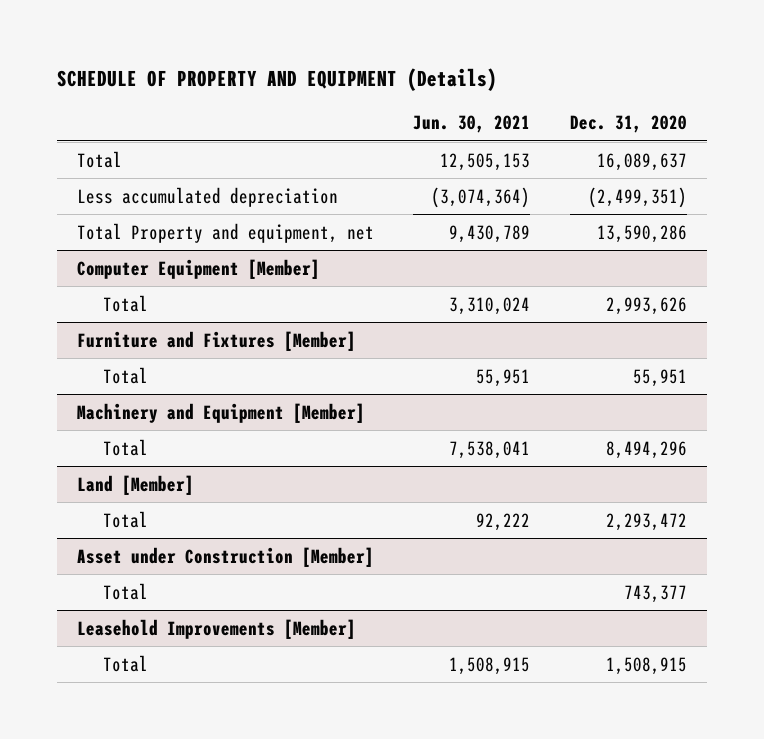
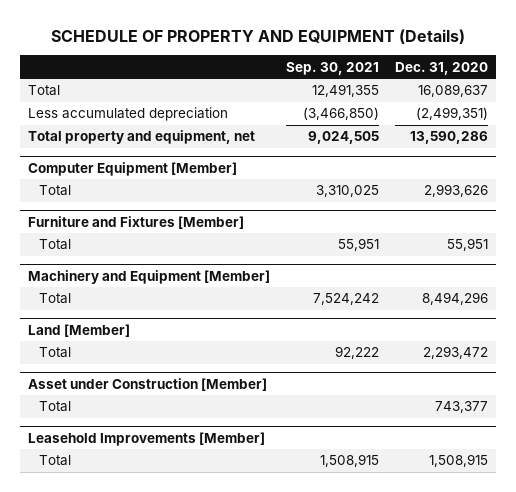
[413,115,531,134] Jun. 30, 2021 -> none
none -> [286,61,380,75] Sep. 30, 2021
[76,222,374,243] Total Property and equipment, net -> [28,130,256,145] Total property and equipment, net

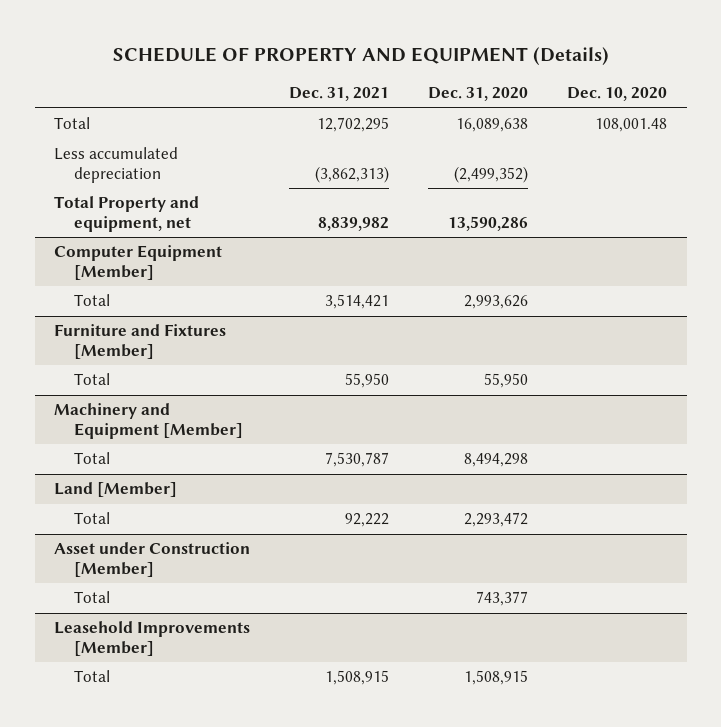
[286,61,380,75] Sep. 30, 2021 -> none
none -> [289,87,390,102] Dec. 31, 2021
none -> [567,87,668,102] Dec. 10, 2020
[418,84,489,98] 16,089,637 -> [456,118,529,133] 16,089,638
[416,107,489,121] (2,499,351) -> [454,165,529,183] (2,499,352)
[28,130,256,145] Total property and equipment, net -> [54,196,200,232] Total Property and equipment, net
[447,238,489,252] 55,951 -> [484,373,529,389] 55,950
[422,292,489,306] 8,494,296 -> [464,453,529,468] 8,494,298

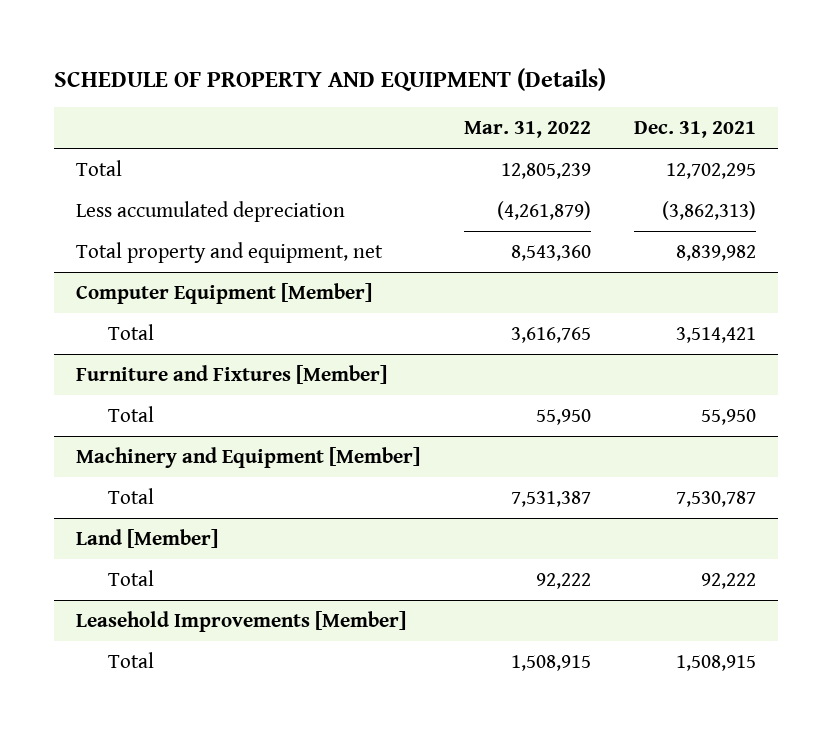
[428,87,529,102] Dec. 31, 2020 -> none
[567,87,668,102] Dec. 10, 2020 -> none
none -> [463,121,591,139] Mar. 31, 2022
[54,196,200,232] Total Property and equipment, net -> [76,241,384,263] Total property and equipment, net
[54,542,251,577] Asset under Construction [Member] -> none
[73,591,110,604] Total -> none

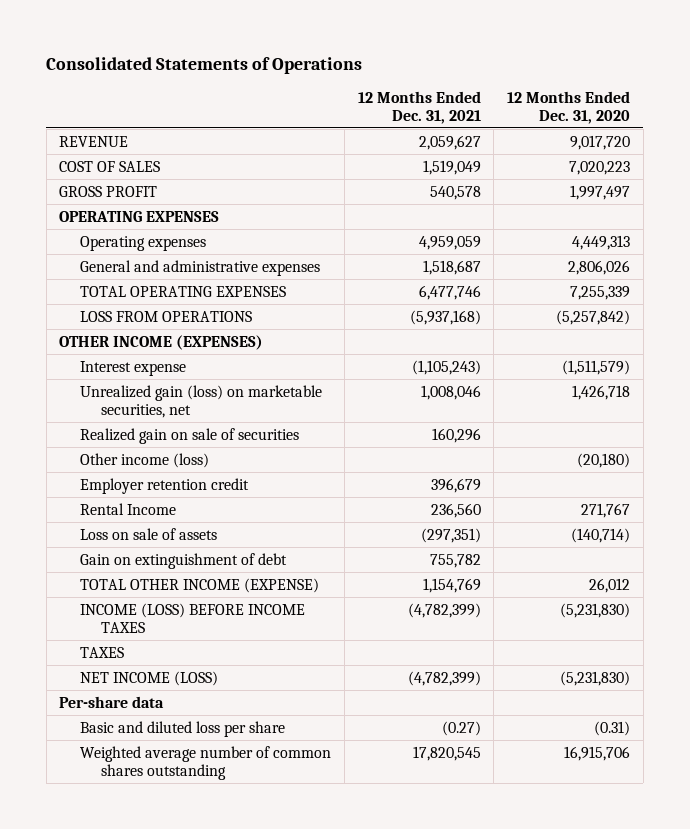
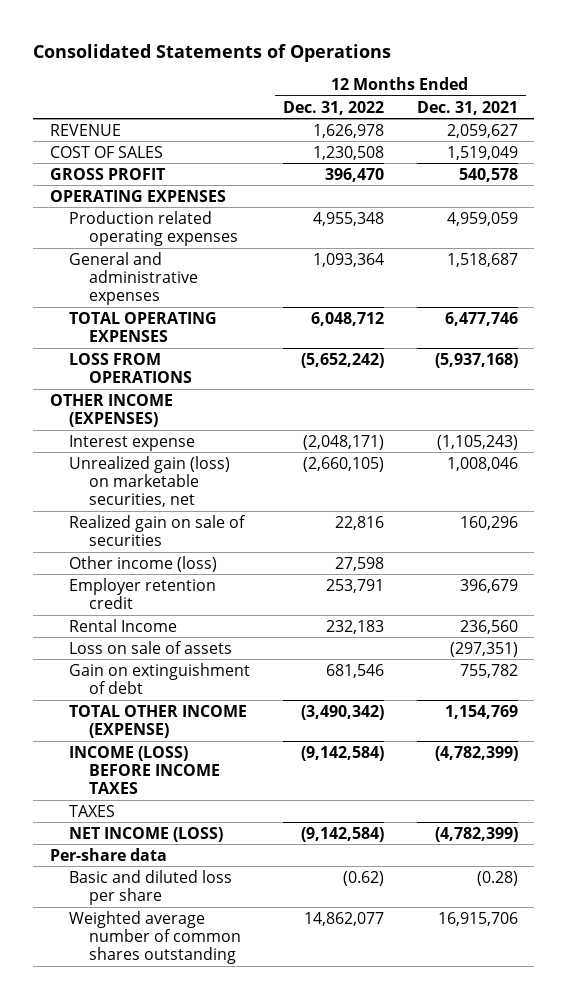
[507,90,631,124] 12 Months Ended Dec. 31, 2020 -> none
none -> [283,100,385,115] Dec. 31, 2022
[80,235,207,251] Operating expenses -> [69,210,239,247] Production related operating expenses
[441,720,481,736] (0.27) -> [476,870,518,886] (0.28)
[412,745,481,761] 17,820,545 -> [437,911,518,926] 16,915,706

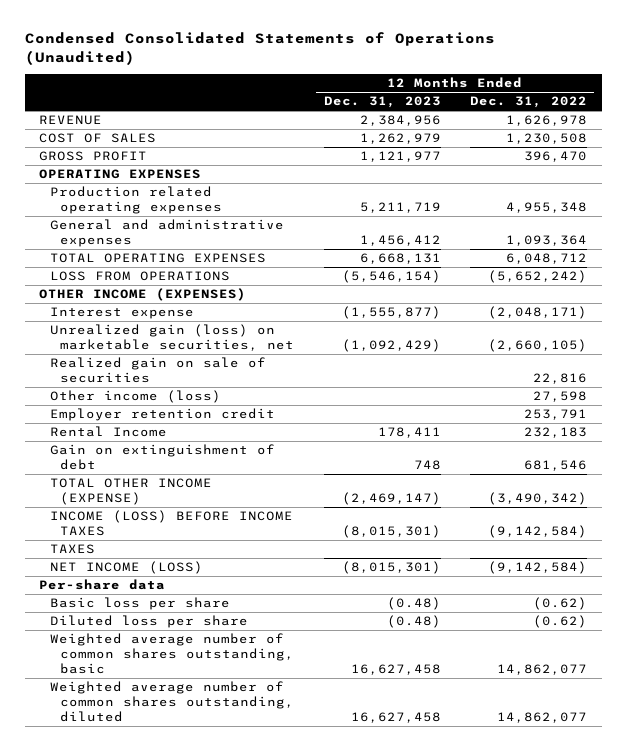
[33,43,392,62] Consolidated Statements of Operations -> [24,32,495,65] Condensed Consolidated Statements of Operations (Unaudited)
[416,100,518,115] Dec. 31, 2021 -> none
none -> [323,96,441,109] Dec. 31, 2023
[69,640,233,654] Loss on sale of assets -> none
[69,869,233,906] Basic and diluted loss per share -> [49,597,230,611] Basic loss per share
none -> [49,615,248,629] Diluted loss per share
[69,910,242,965] Weighted average number of common shares outstanding -> [49,633,295,675] Weighted average number of common shares outstanding, basic
none -> [49,681,295,723] Weighted average number of common shares outstanding, diluted

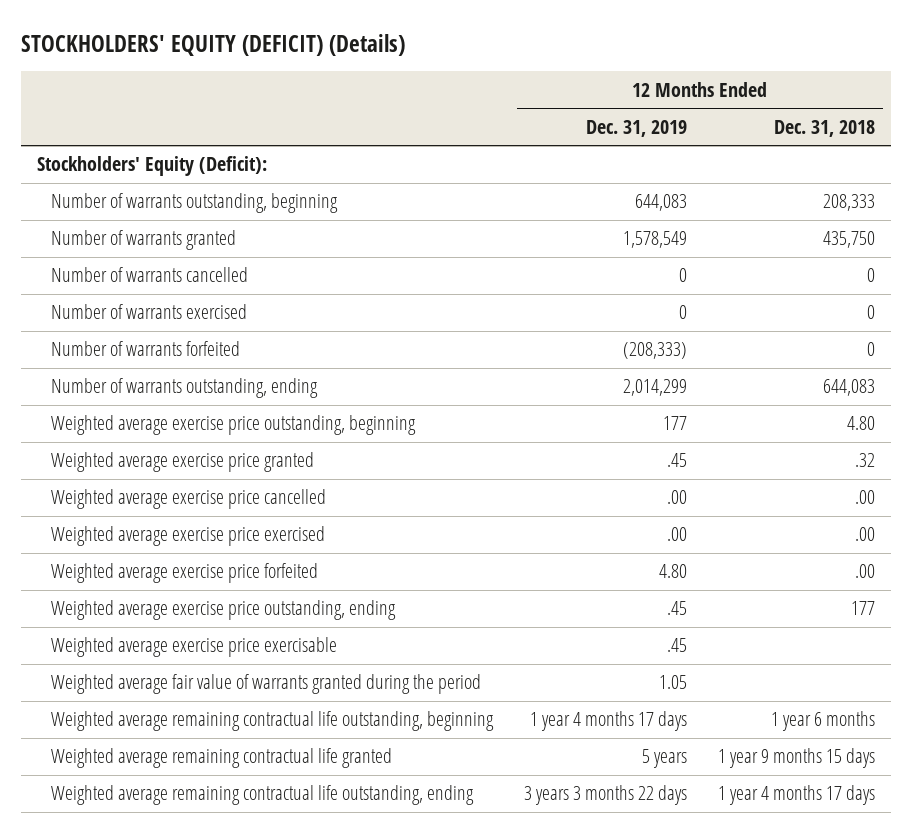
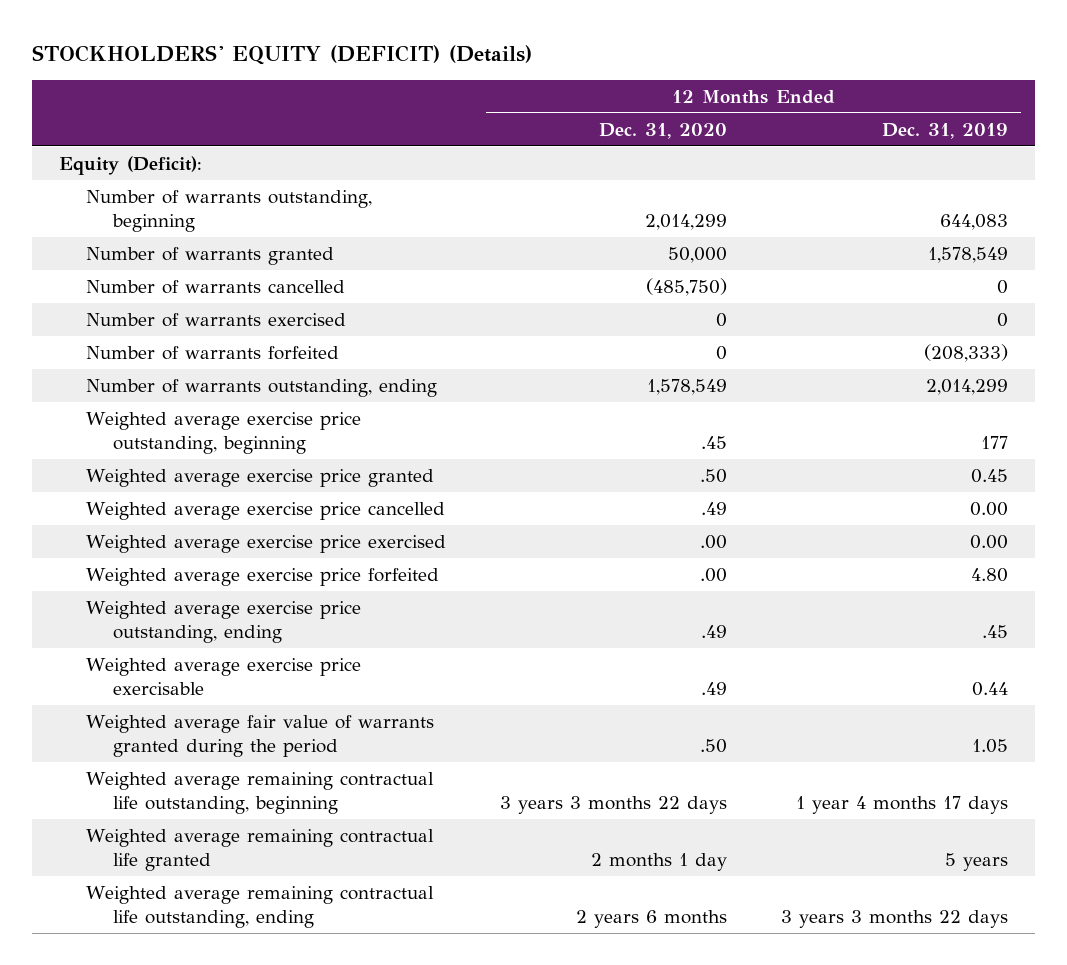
[774,119,876,137] Dec. 31, 2018 -> none
none -> [598,122,727,139] Dec. 31, 2020
[36,156,267,177] Stockholders' Equity (Deficit): -> [59,155,203,175] Equity (Deficit):
[667,453,688,468] .45 -> [970,468,1008,483] 0.45
[667,490,688,505] .00 -> [969,501,1008,516] 0.00
[667,527,688,542] .00 -> [969,534,1008,549] 0.00
[667,638,688,653] .45 -> [971,682,1008,697] 0.44

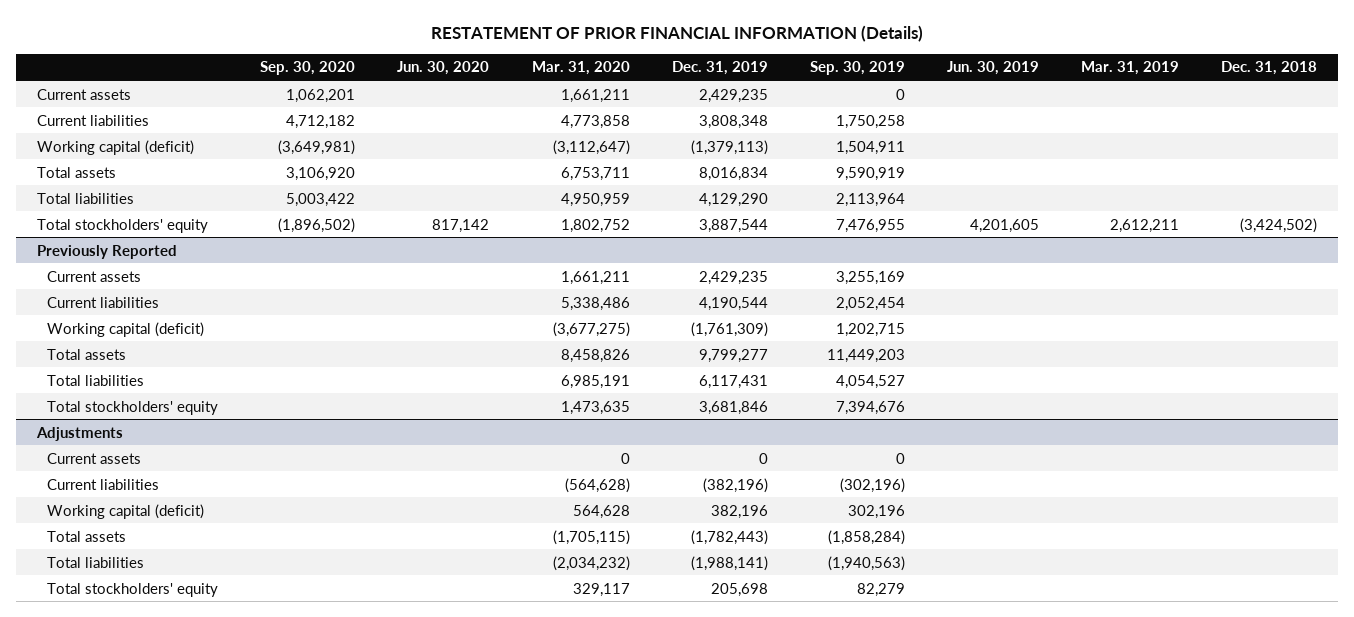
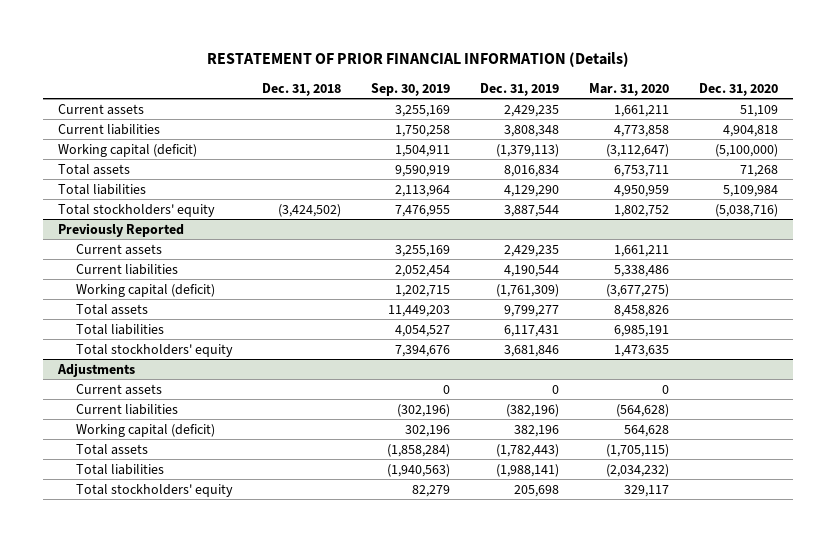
[260,61,356,76] Sep. 30, 2020 -> none
[397,61,490,76] Jun. 30, 2020 -> none
[947,61,1040,76] Jun. 30, 2019 -> none
[1081,61,1180,76] Mar. 31, 2019 -> none
none -> [698,82,778,96] Dec. 31, 2020
[895,88,905,100] 0 -> [395,104,451,117] 3,255,169

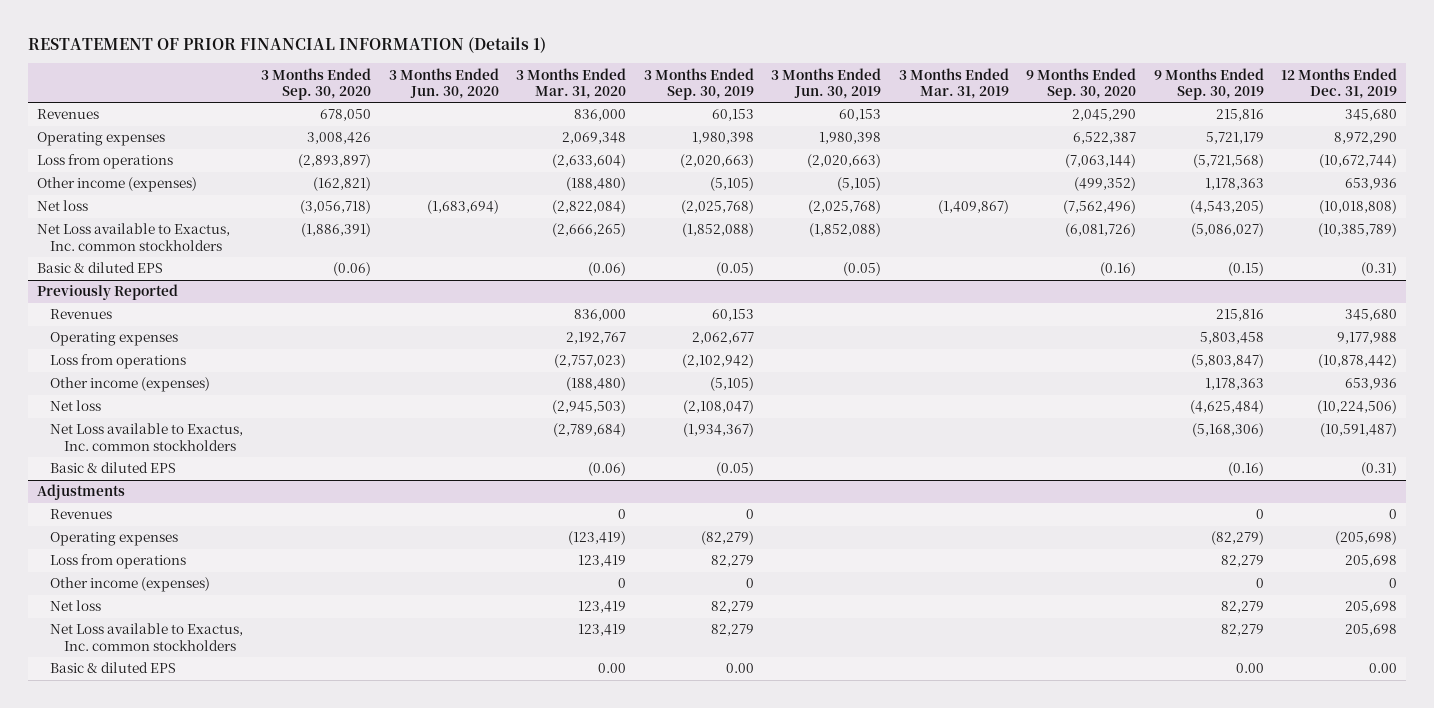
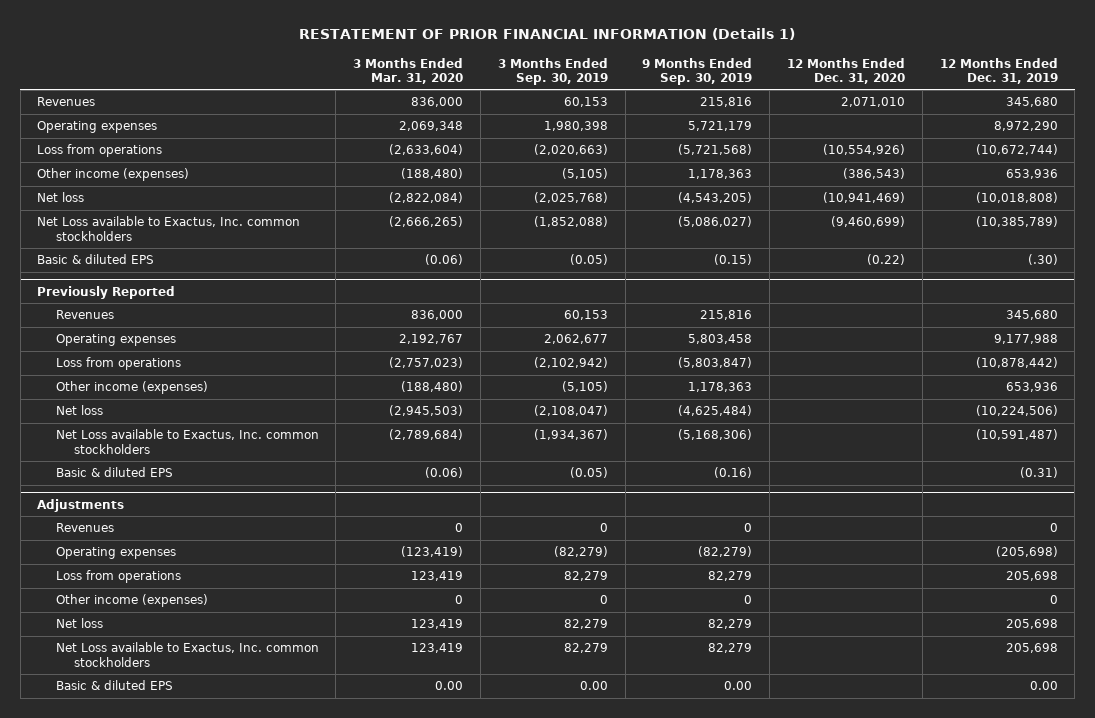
[261,67,372,100] 3 Months Ended Sep. 30, 2020 -> none
[388,67,499,99] 3 Months Ended Jun. 30, 2020 -> none
[771,67,882,99] 3 Months Ended Jun. 30, 2019 -> none
[898,67,1009,99] 3 Months Ended Mar. 31, 2019 -> none
[1026,67,1137,100] 9 Months Ended Sep. 30, 2020 -> none
none -> [786,57,905,84] 12 Months Ended Dec. 31, 2020
[1361,262,1398,277] (0.31) -> [1027,254,1058,266] (.30)

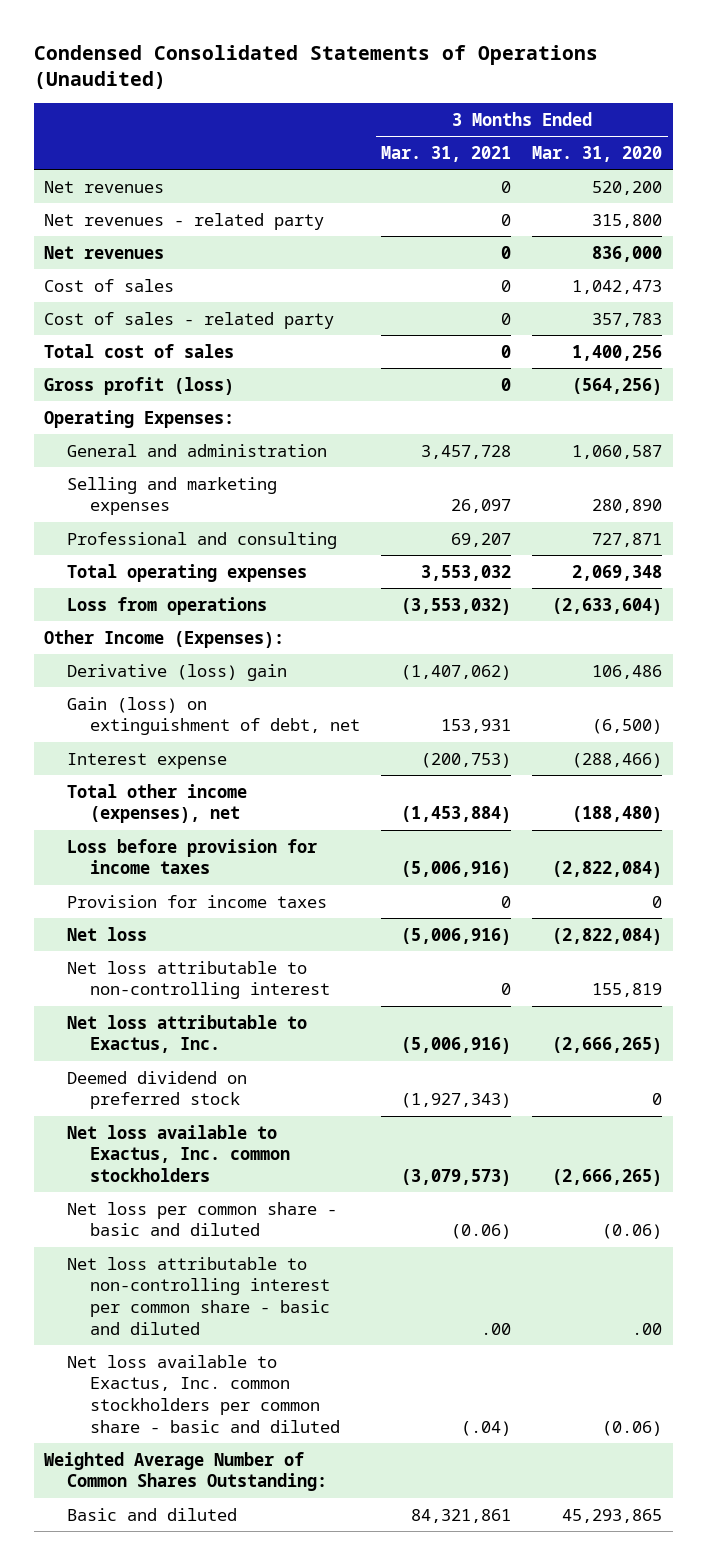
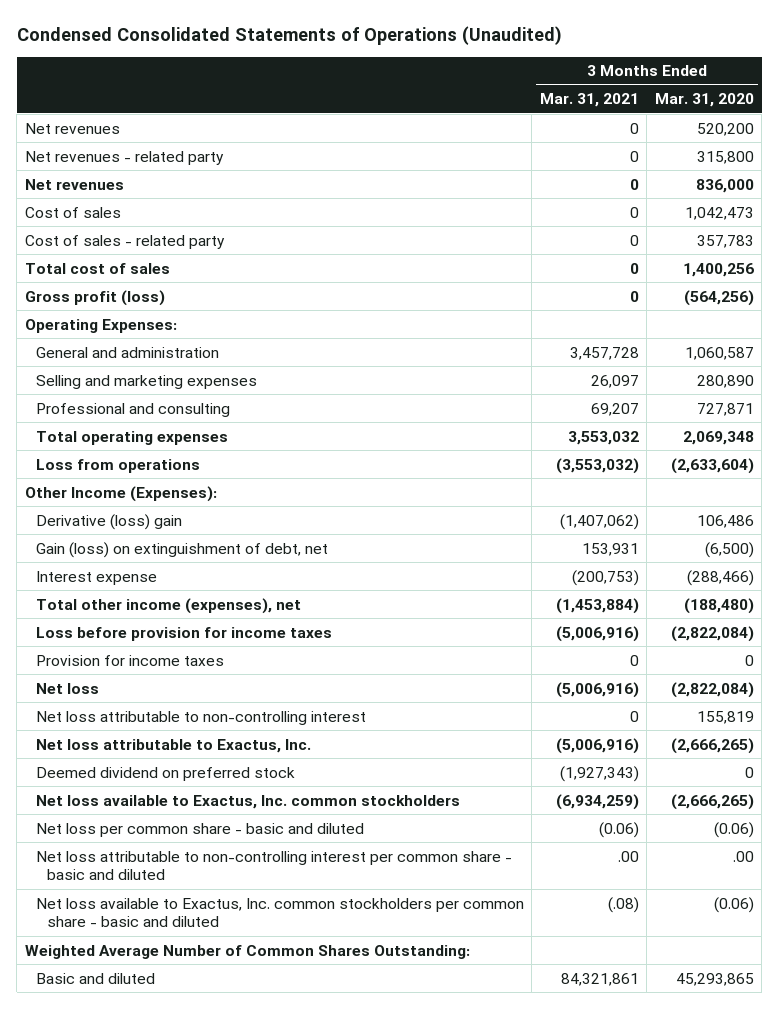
[401,1169,512,1187] (3,079,573) -> [555,793,639,810] (6,934,259)
[461,1420,512,1436] (.04) -> [607,896,639,913] (.08)

